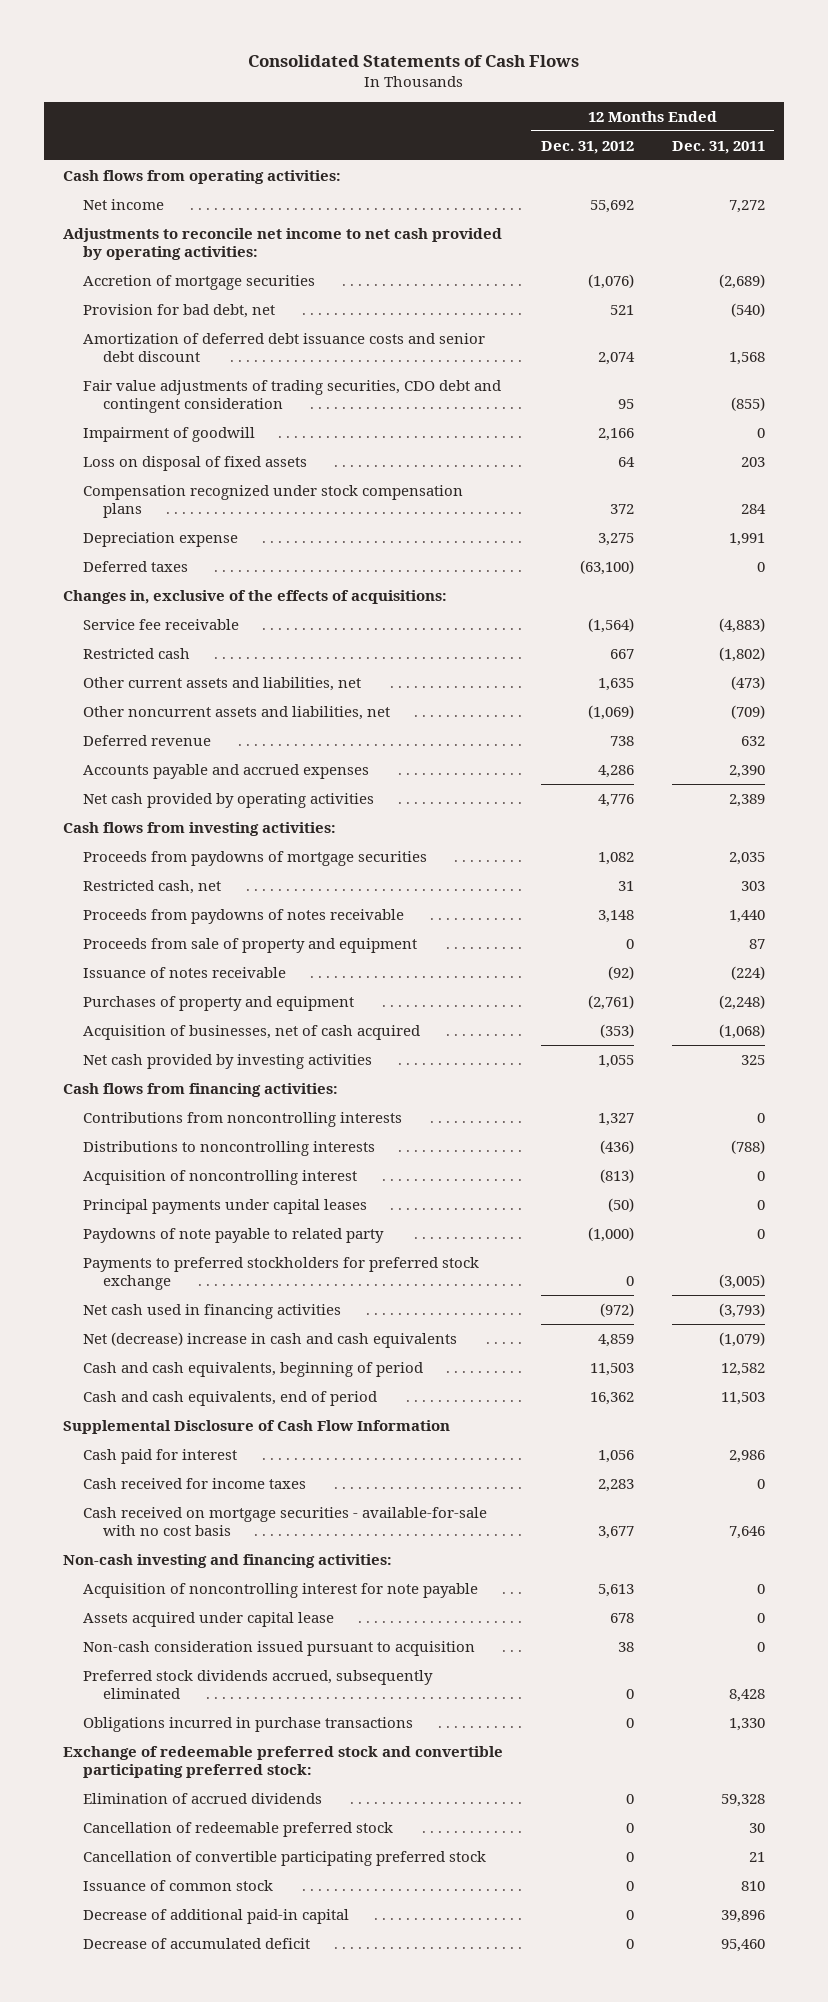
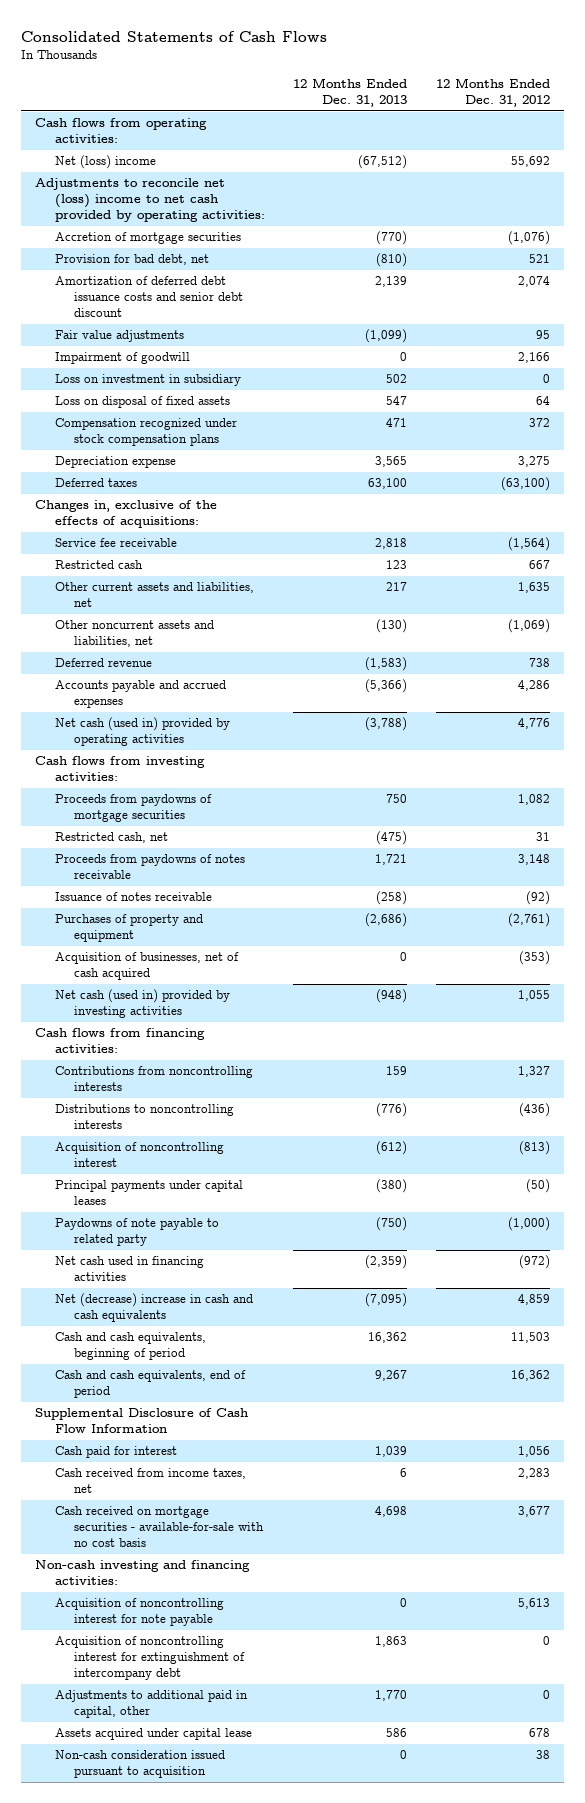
[671,140,765,154] Dec. 31, 2011 -> none
none -> [293,78,408,108] 12 Months Ended Dec. 31, 2013
[82,198,164,210] Net income -> [54,155,156,170] Net (loss) income
[63,227,503,260] Adjustments to reconcile net income to net cash provided by operating activities: -> [35,178,265,223] Adjustments to reconcile net (loss) income to net cash provided by operating activities:
[82,379,501,413] Fair value adjustments of trading securities, CDO debt and contingent consideration -> [54,330,184,343] Fair value adjustments
none -> [54,374,241,387] Loss on investment in subsidiary
[82,792,374,808] Net cash provided by operating activities -> [54,717,230,747] Net cash (used in) provided by operating activities
[82,937,417,953] Proceeds from sale of property and equipment -> none
[82,1053,372,1069] Net cash provided by investing activities -> [54,989,230,1019] Net cash (used in) provided by investing activities
[82,1256,479,1290] Payments to preferred stockholders for preferred stock exchange -> none
[82,1477,306,1489] Cash received for income taxes -> [54,1468,246,1494] Cash received from income taxes, net
none -> [54,1636,246,1681] Acquisition of noncontrolling interest for extinguishment of intercompany debt
none -> [54,1690,248,1719] Adjustments to additional paid in capital, other
[82,1669,433,1699] Preferred stock dividends accrued, subsequently eliminated -> none
[82,1716,413,1732] Obligations incurred in purchase transactions -> none
[63,1745,504,1778] Exchange of redeemable preferred stock and convertible participating preferred stock: -> none
[82,1792,322,1804] Elimination of accrued dividends -> none
[82,1821,393,1837] Cancellation of redeemable preferred stock -> none
[82,1850,486,1866] Cancellation of convertible participating preferred stock -> none
[82,1879,273,1891] Issuance of common stock -> none
[82,1908,349,1924] Decrease of additional paid-in capital -> none
[82,1937,310,1949] Decrease of accumulated deficit -> none

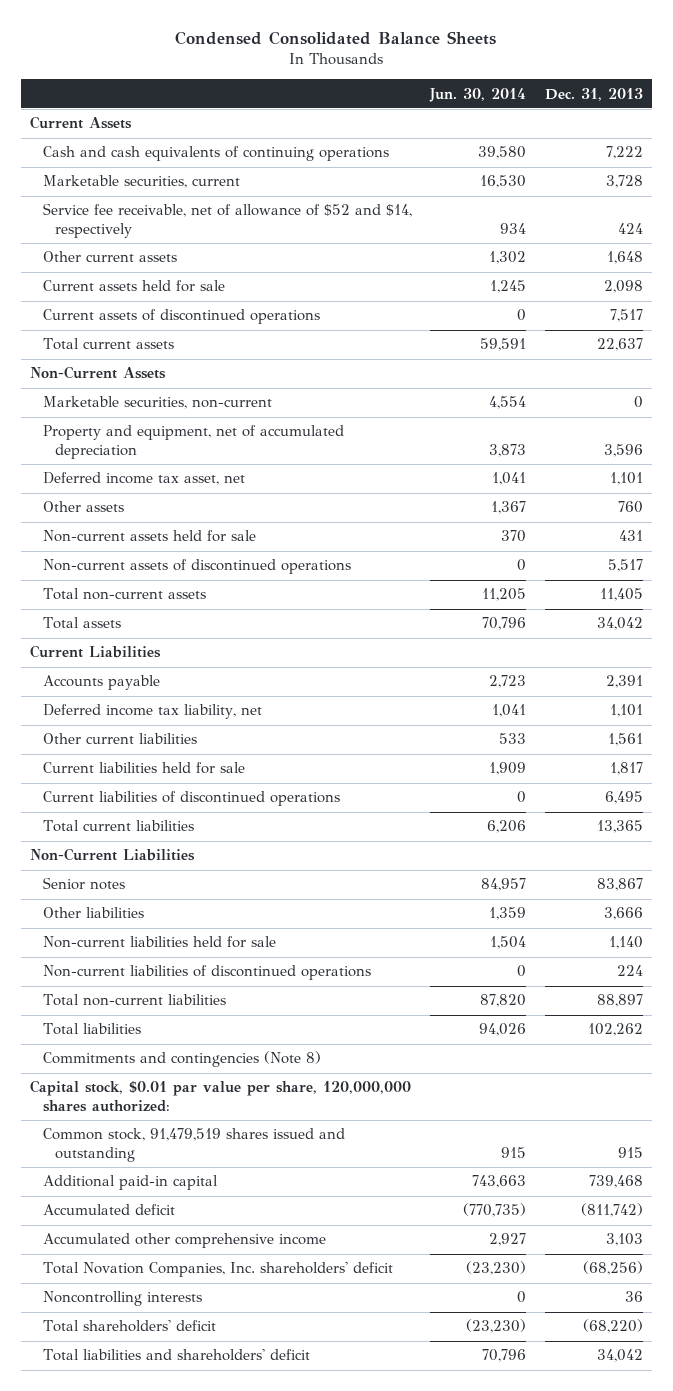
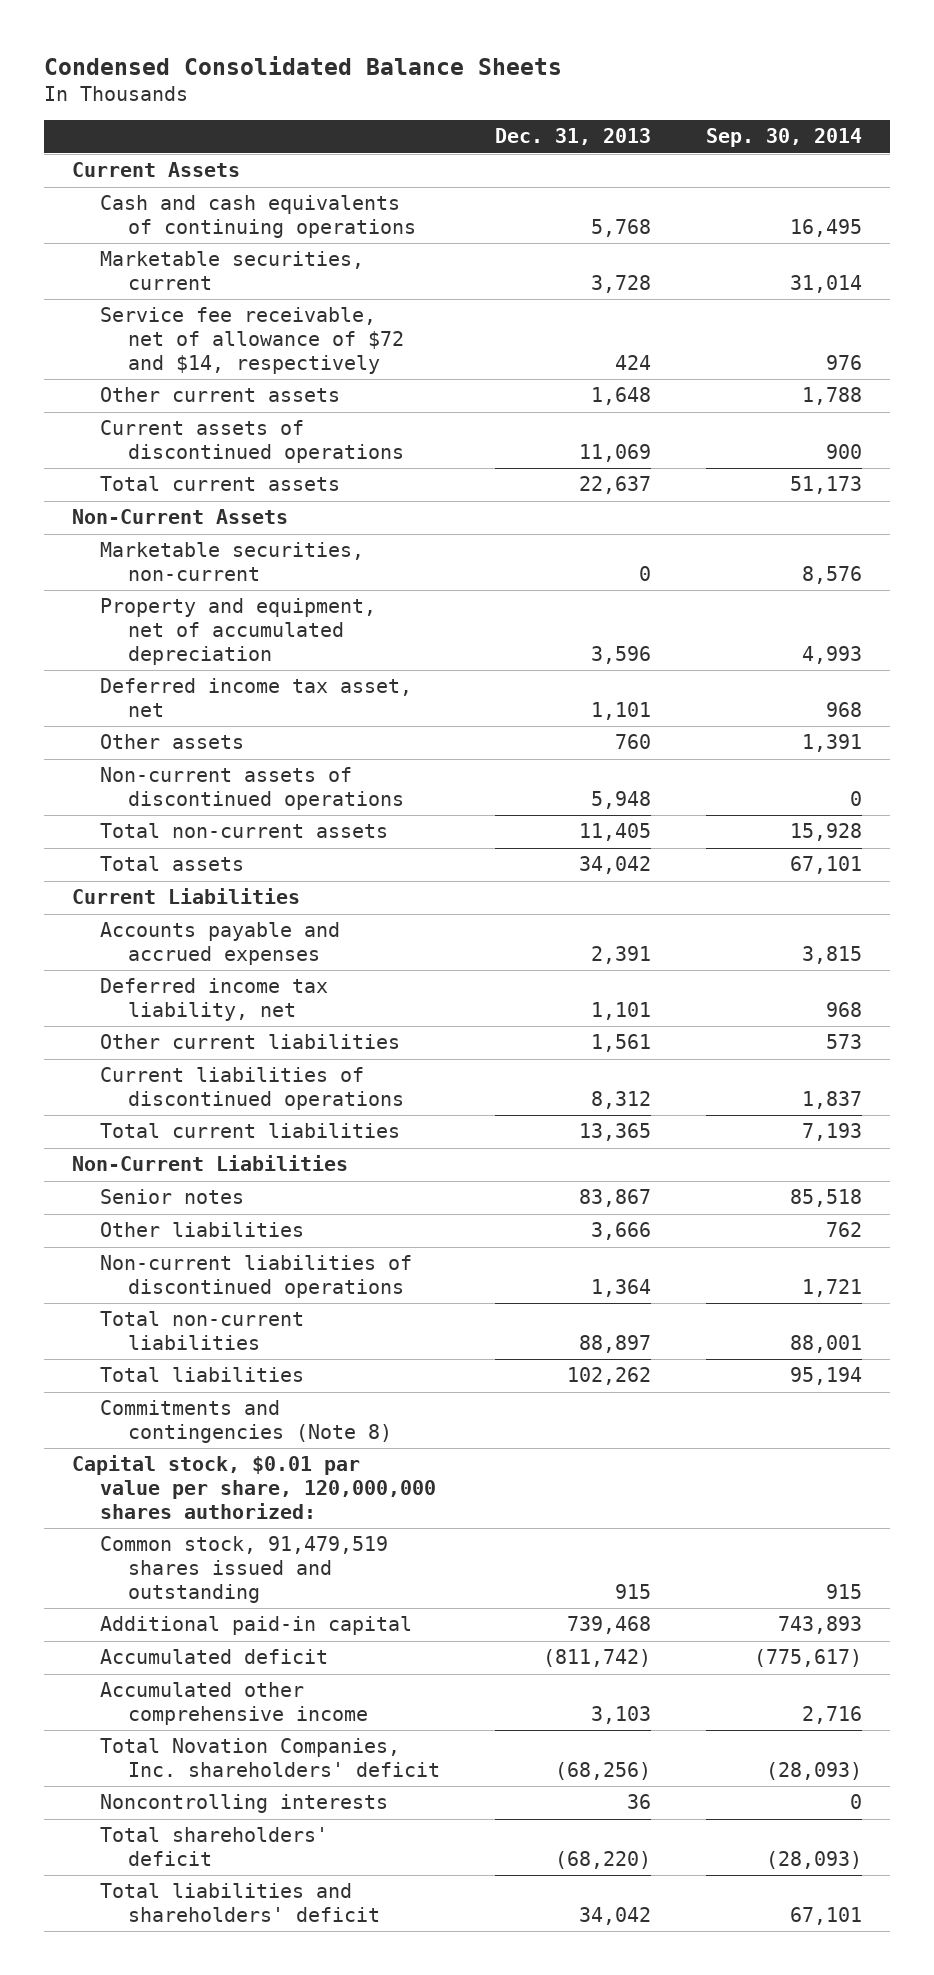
[429,87,527,102] Jun. 30, 2014 -> none
none -> [706,128,863,148] Sep. 30, 2014
[605,146,643,160] 7,222 -> [591,219,652,238] 5,768
[42,203,412,239] Service fee receivable, net of allowance of $52 and $14, respectively -> [100,307,405,374] Service fee receivable, net of allowance of $72 and $14, respectively
[42,280,225,293] Current assets held for sale -> none
[609,309,643,323] 7,517 -> [579,444,652,463] 11,069
[42,530,256,543] Non-current assets held for sale -> none
[607,559,643,573] 5,517 -> [591,791,652,810] 5,948
[42,675,160,691] Accounts payable -> [100,922,341,966] Accounts payable and accrued expenses
[42,762,245,775] Current liabilities held for sale -> none
[604,791,643,805] 6,495 -> [591,1091,652,1110] 8,312
[42,936,276,949] Non-current liabilities held for sale -> none
[616,965,643,977] 224 -> [591,1279,652,1298] 1,364

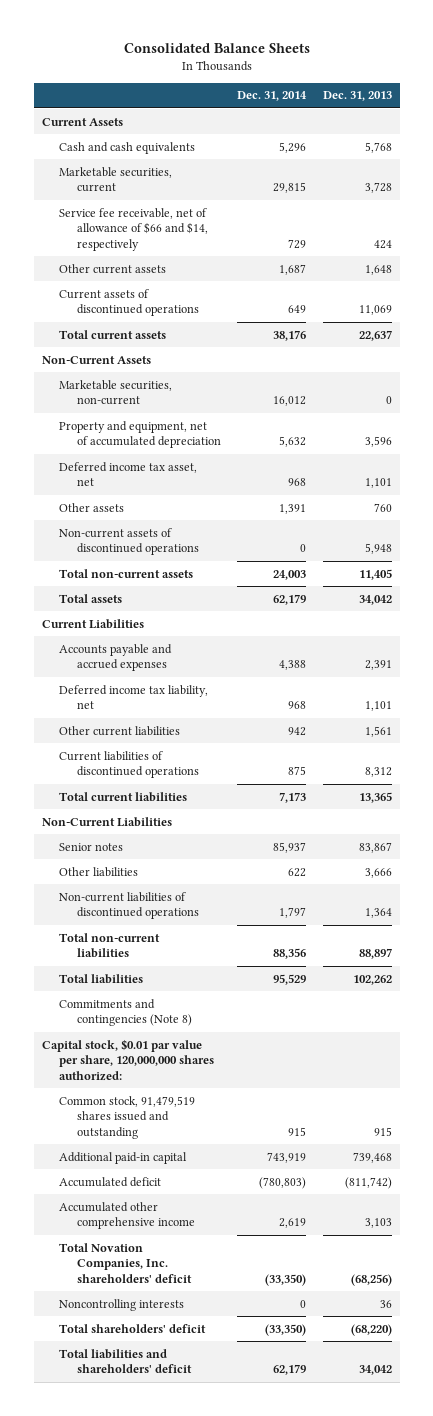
[44,55,563,75] Condensed Consolidated Balance Sheets -> [123,43,310,54] Consolidated Balance Sheets
[706,128,863,148] Sep. 30, 2014 -> none
none -> [237,91,308,102] Dec. 31, 2014
[100,195,417,239] Cash and cash equivalents of continuing operations -> [59,141,196,154] Cash and cash equivalents
[100,307,405,374] Service fee receivable, net of allowance of $72 and $14, respectively -> [59,207,209,251] Service fee receivable, net of allowance of $66 and $14, respectively

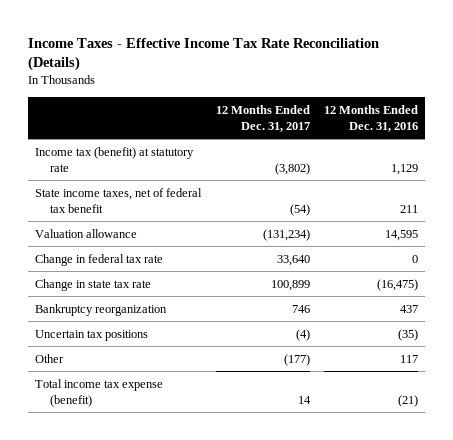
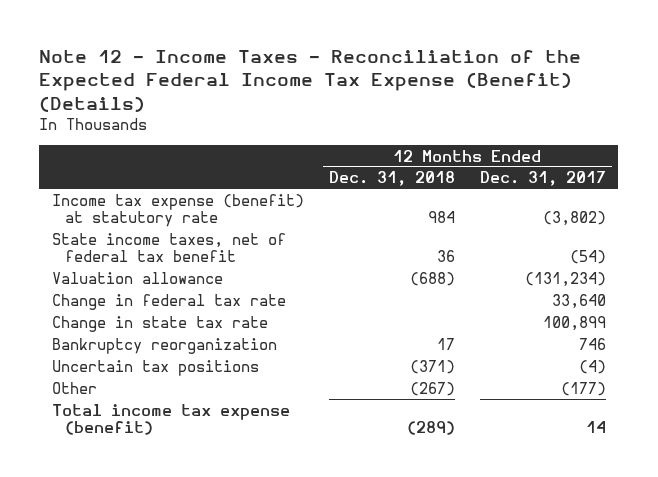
[28,37,380,72] Income Taxes - Effective Income Tax Rate Reconciliation (Details) -> [39,49,582,112] Note 12 - Income Taxes - Reconciliation of the Expected Federal Income Tax Expense (Benefit) (Details)
[323,104,418,132] 12 Months Ended Dec. 31, 2016 -> none
none -> [328,171,455,187] Dec. 31, 2018
[35,146,195,172] Income tax (benefit) at statutory rate -> [51,193,304,228] Income tax expense (benefit) at statutory rate

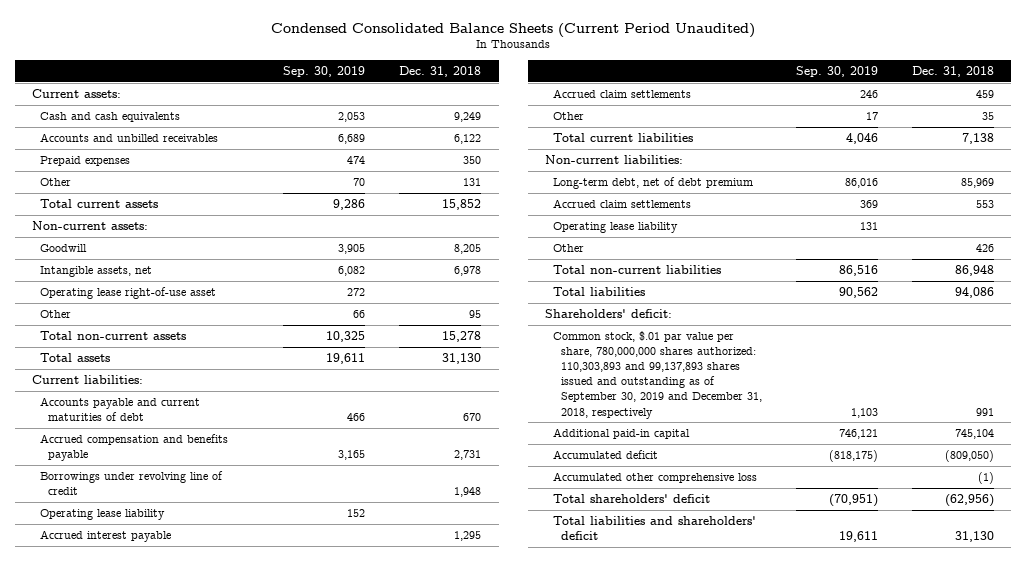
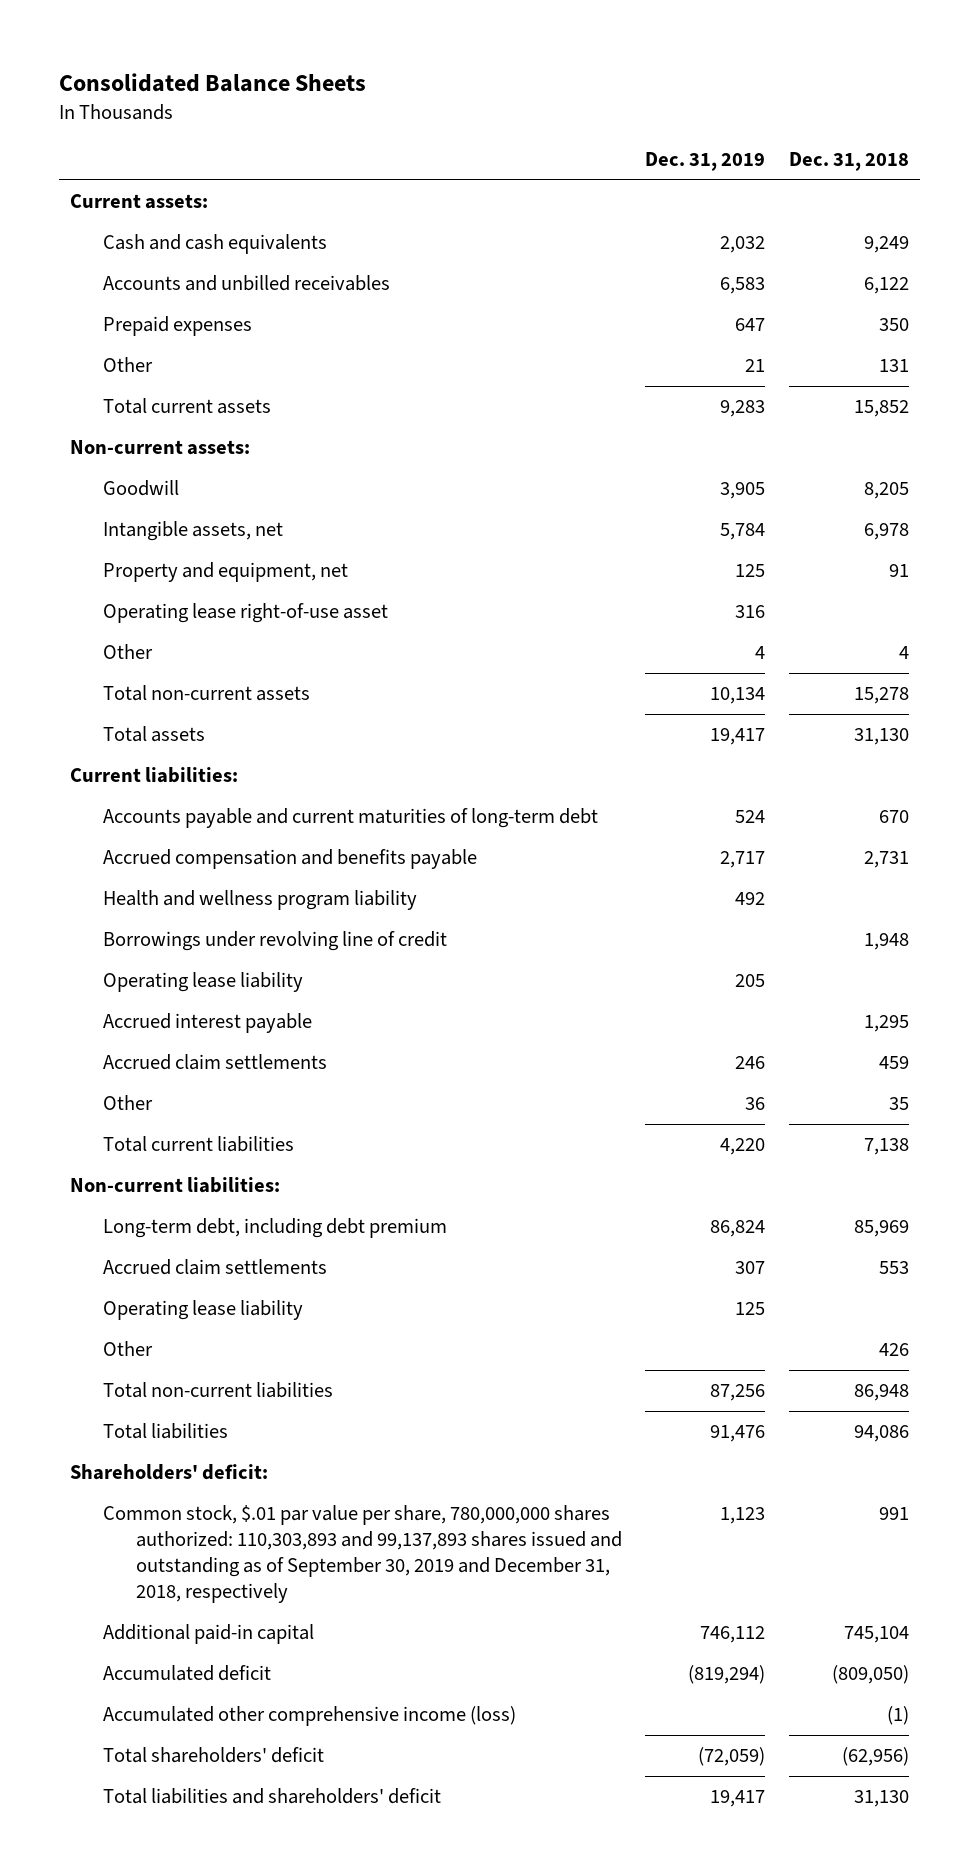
[271,22,756,38] Condensed Consolidated Balance Sheets (Current Period Unaudited) -> [58,72,366,92] Consolidated Balance Sheets
[283,66,366,78] Sep. 30, 2019 -> none
none -> [645,152,766,172] Dec. 31, 2019
none -> [103,562,349,583] Property and equipment, net
[469,309,482,318] 95 -> [898,646,909,660] 4
[39,396,200,422] Accounts payable and current maturities of debt -> [103,808,599,829] Accounts payable and current maturities of long-term debt
none -> [103,890,418,911] Health and wellness program liability
[552,176,753,189] Long-term debt, net of debt premium -> [103,1218,448,1239] Long-term debt, including debt premium
[552,471,757,483] Accumulated other comprehensive loss -> [103,1706,517,1727] Accumulated other comprehensive income (loss)

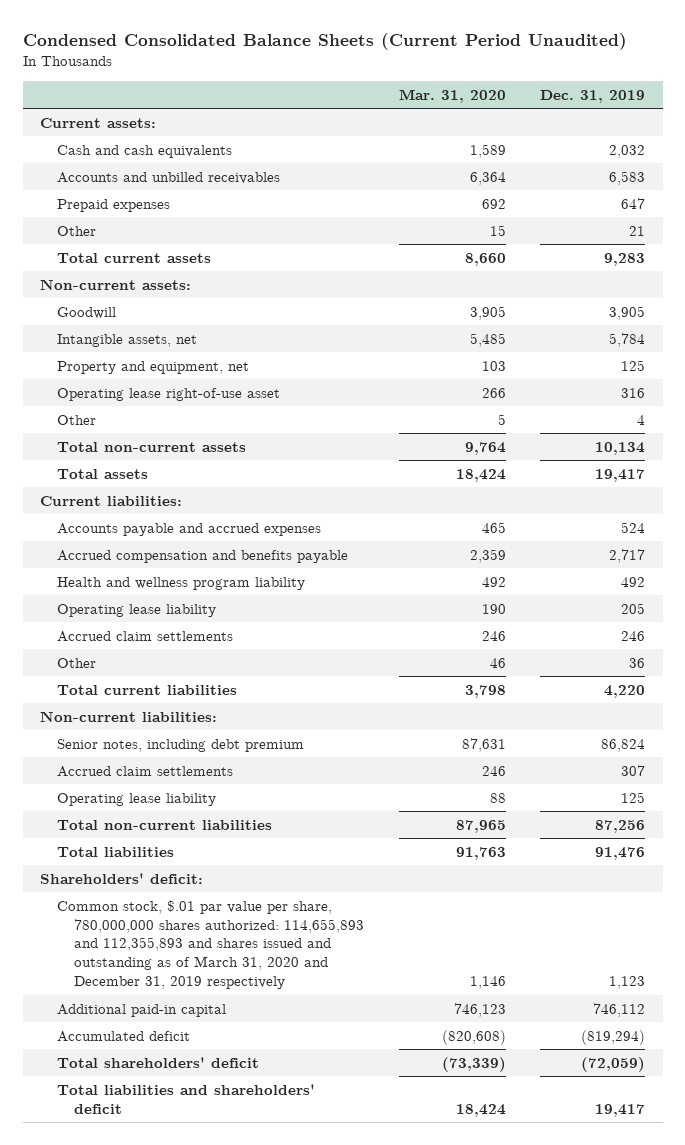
[58,72,366,92] Consolidated Balance Sheets -> [22,33,627,51] Condensed Consolidated Balance Sheets (Current Period Unaudited)
[788,152,909,172] Dec. 31, 2018 -> none
none -> [398,88,506,103] Mar. 31, 2020
[103,808,599,829] Accounts payable and current maturities of long-term debt -> [57,522,322,536] Accounts payable and accrued expenses
[103,931,448,952] Borrowings under revolving line of credit -> none
[103,1013,313,1034] Accrued interest payable -> none
[103,1218,448,1239] Long-term debt, including debt premium -> [57,738,305,752] Senior notes, including debt premium
[103,1341,154,1357] Other -> none
[103,1505,622,1604] Common stock, $.01 par value per share, 780,000,000 shares authorized: 110,303,893 and 99,137,893 shares issued and outstanding as of September 30, 2019 and December 31, 2018, respectively -> [57,899,365,990] Common stock, $.01 par value per share, 780,000,000 shares authorized: 114,655,893 and 112,355,893 and shares issued and outstanding as of March 31, 2020 and December 31, 2019 respectively
[103,1706,517,1727] Accumulated other comprehensive income (loss) -> none

